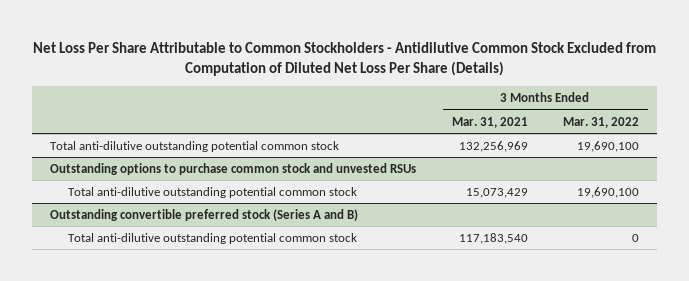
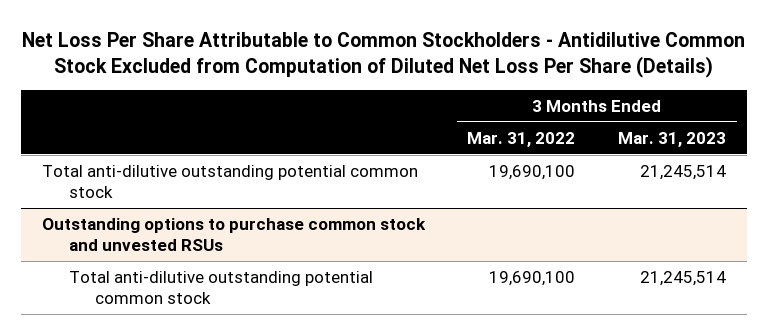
[451,116,528,128] Mar. 31, 2021 -> none
none -> [617,131,726,147] Mar. 31, 2023
[50,208,359,221] Outstanding convertible preferred stock (Series A and B) -> none
[68,232,358,244] Total anti-dilutive outstanding potential common stock -> none

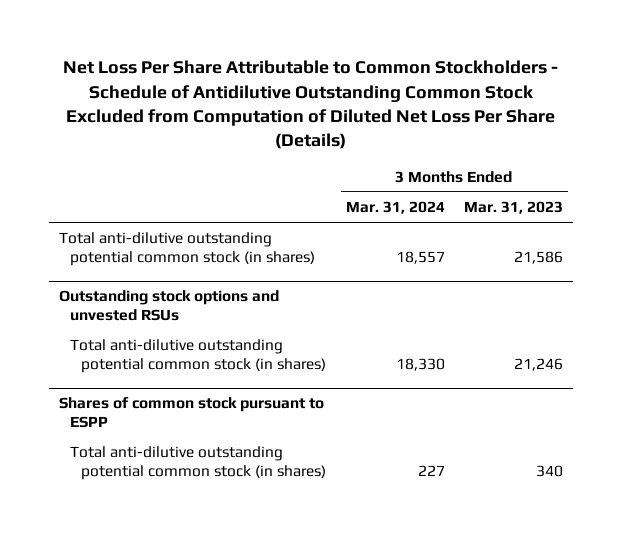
[21,32,745,79] Net Loss Per Share Attributable to Common Stockholders - Antidilutive Common Stock Excluded from Computation of Diluted Net Loss Per Share (Details) -> [62,60,558,150] Net Loss Per Share Attributable to Common Stockholders - Schedule of Antidilutive Outstanding Common Stock Excluded from Computation of Diluted Net Loss Per Share (Details)
[467,131,576,147] Mar. 31, 2022 -> none
none -> [345,201,445,215] Mar. 31, 2024
[42,164,419,198] Total anti-dilutive outstanding potential common stock -> [58,232,315,266] Total anti-dilutive outstanding potential common stock (in shares)
[639,164,726,180] 21,245,514 -> [514,250,564,264] 21,586
[42,217,427,251] Outstanding options to purchase common stock and unvested RSUs -> [58,290,279,322] Outstanding stock options and unvested RSUs
[68,270,373,304] Total anti-dilutive outstanding potential common stock -> [69,339,326,373] Total anti-dilutive outstanding potential common stock (in shares)
[639,270,726,286] 21,245,514 -> [514,357,564,371] 21,246
none -> [58,397,324,429] Shares of common stock pursuant to ESPP
none -> [69,446,326,480] Total anti-dilutive outstanding potential common stock (in shares)

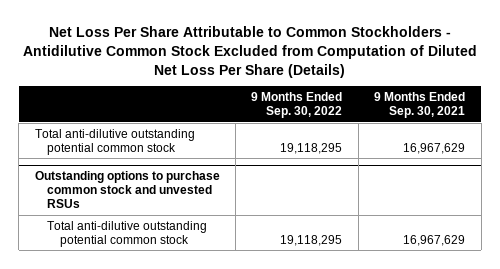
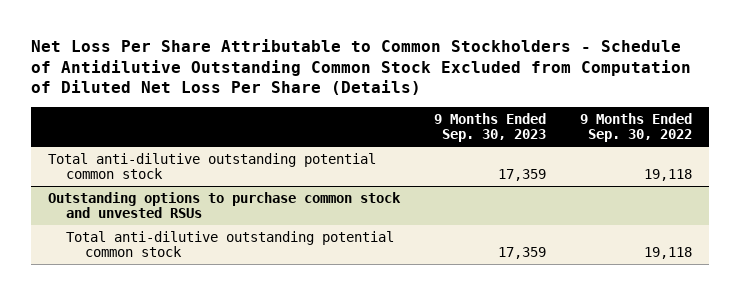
[22,26,477,78] Net Loss Per Share Attributable to Common Stockholders - Antidilutive Common Stock Excluded from Computation of Diluted Net Loss Per Share (Details) -> [30,38,691,96] Net Loss Per Share Attributable to Common Stockholders - Schedule of Antidilutive Outstanding Common Stock Excluded from Computation of Diluted Net Loss Per Share (Details)
[374,92,466,119] 9 Months Ended Sep. 30, 2021 -> none
none -> [433,112,546,143] 9 Months Ended Sep. 30, 2023
[280,142,343,154] 19,118,295 -> [643,169,692,182] 19,118
[280,234,343,246] 19,118,295 -> [643,247,692,260] 19,118

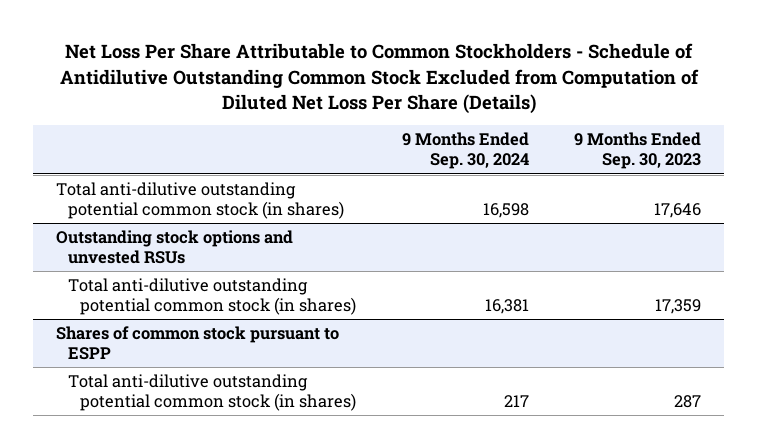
[579,112,692,143] 9 Months Ended Sep. 30, 2022 -> none
none -> [401,132,529,170] 9 Months Ended Sep. 30, 2024
[47,152,376,180] Total anti-dilutive outstanding potential common stock -> [55,182,345,220] Total anti-dilutive outstanding potential common stock (in shares)
[497,169,546,182] 17,359 -> [654,203,702,219] 17,646
[47,191,401,219] Outstanding options to purchase common stock and unvested RSUs -> [55,230,293,265] Outstanding stock options and unvested RSUs
[66,230,395,258] Total anti-dilutive outstanding potential common stock -> [68,278,357,316] Total anti-dilutive outstanding potential common stock (in shares)
none -> [55,326,339,361] Shares of common stock pursuant to ESPP
none -> [68,374,357,412] Total anti-dilutive outstanding potential common stock (in shares)

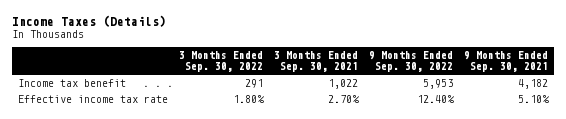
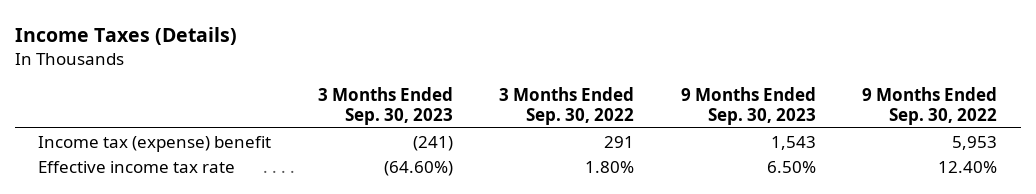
[273,50,358,73] 3 Months Ended Sep. 30, 2021 -> none
[464,50,549,73] 9 Months Ended Sep. 30, 2021 -> none
none -> [317,86,453,126] 3 Months Ended Sep. 30, 2023
none -> [680,86,816,126] 9 Months Ended Sep. 30, 2023
[17,79,126,88] Income tax benefit -> [38,135,272,152] Income tax (expense) benefit

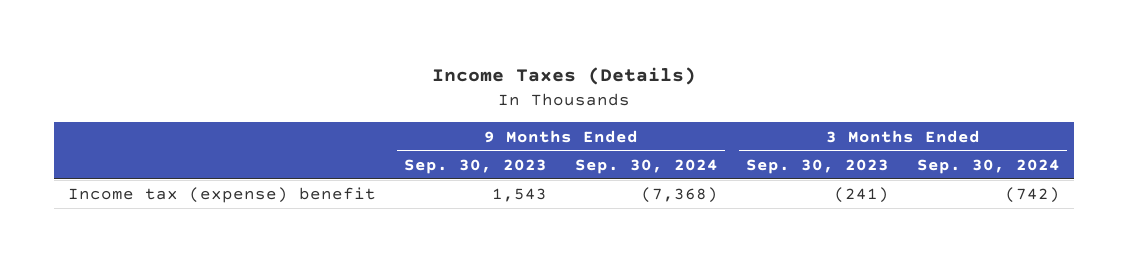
[499,86,635,126] 3 Months Ended Sep. 30, 2022 -> none
[862,86,998,126] 9 Months Ended Sep. 30, 2022 -> none
none -> [575,158,719,174] Sep. 30, 2024
none -> [917,158,1061,174] Sep. 30, 2024
[38,160,236,173] Effective income tax rate -> none

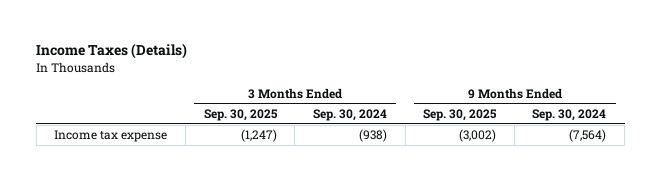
[404,158,548,174] Sep. 30, 2023 -> none
[746,158,890,174] Sep. 30, 2023 -> none
none -> [203,109,278,122] Sep. 30, 2025
none -> [423,109,498,122] Sep. 30, 2025
[68,187,377,204] Income tax (expense) benefit -> [54,130,168,143] Income tax expense
[641,187,719,204] (7,368) -> [569,129,607,143] (7,564)
[1005,187,1061,204] (742) -> [358,129,387,143] (938)

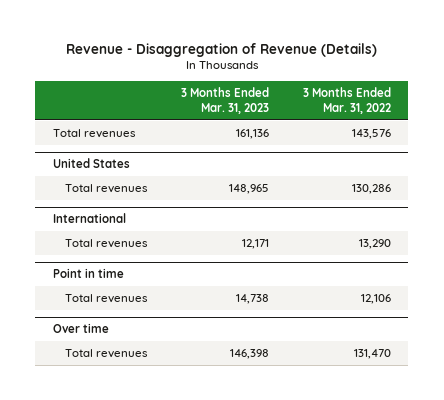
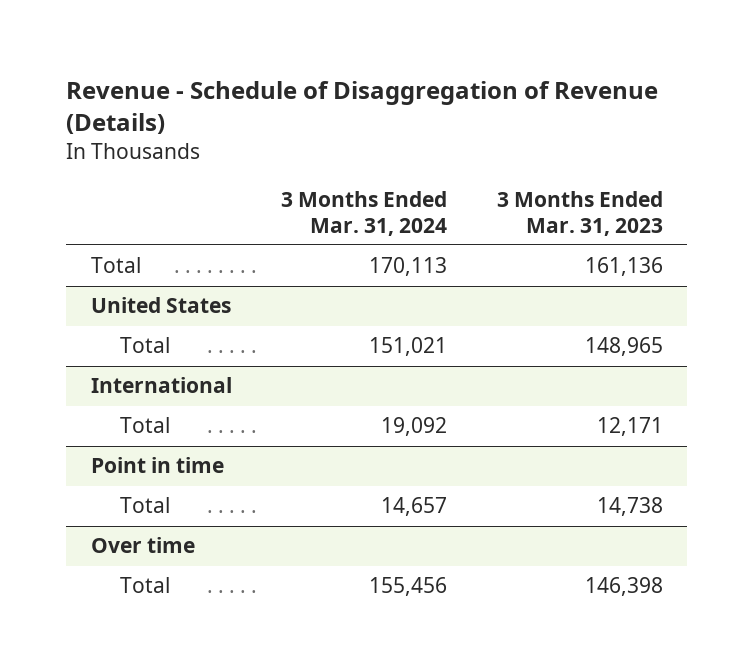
[65,42,377,57] Revenue - Disaggregation of Revenue (Details) -> [66,80,659,135] Revenue - Schedule of Disaggregation of Revenue (Details)
[303,86,392,115] 3 Months Ended Mar. 31, 2022 -> none
none -> [281,191,448,236] 3 Months Ended Mar. 31, 2024
[52,128,136,138] Total revenues -> [91,257,142,274] Total
[64,183,148,193] Total revenues -> [119,337,170,354] Total
[64,238,148,248] Total revenues -> [119,417,170,434] Total
[64,293,148,303] Total revenues -> [119,497,170,514] Total
[64,348,148,358] Total revenues -> [119,577,170,594] Total

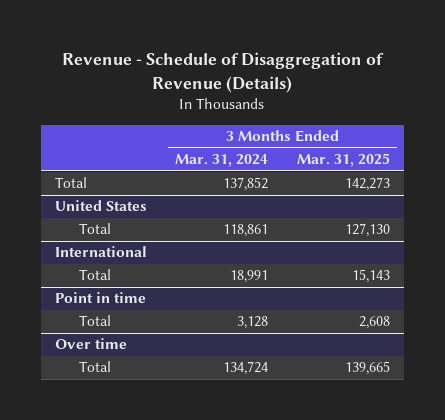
[496,191,663,236] 3 Months Ended Mar. 31, 2023 -> none
none -> [296,153,390,168] Mar. 31, 2025
[369,257,448,277] 170,113 -> [223,177,269,192] 137,852
[369,337,448,357] 151,021 -> [223,224,269,238] 118,861
[381,417,448,437] 19,092 -> [230,270,269,284] 18,991
[381,497,448,517] 14,657 -> [237,316,269,330] 3,128
[369,577,448,597] 155,456 -> [223,361,269,376] 134,724

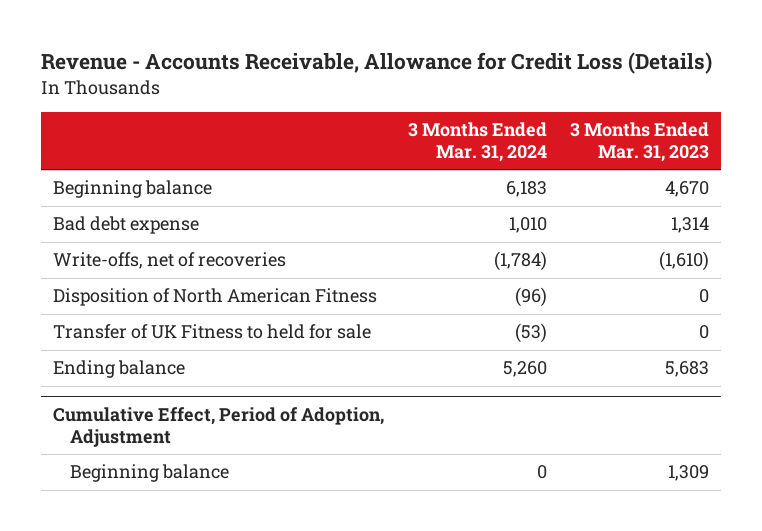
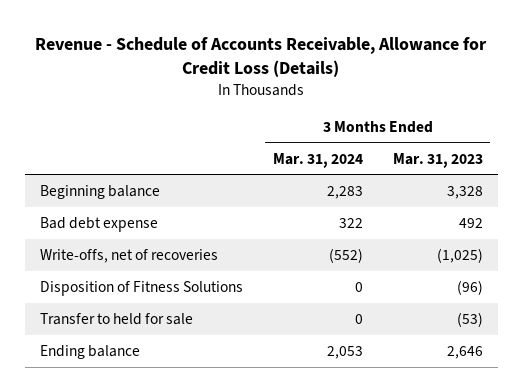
[41,52,713,75] Revenue - Accounts Receivable, Allowance for Credit Loss (Details) -> [35,36,488,77] Revenue - Schedule of Accounts Receivable, Allowance for Credit Loss (Details)
[53,407,385,447] Cumulative Effect, Period of Adoption, Adjustment -> none
[69,464,229,483] Beginning balance -> none
[505,181,547,198] 6,183 -> [326,186,363,200] 2,283
[665,181,710,198] 4,670 -> [446,186,483,200] 3,328
[508,217,547,234] 1,010 -> [338,218,363,229] 322
[671,217,710,234] 1,314 -> [458,218,483,229] 492
[493,251,547,272] (1,784) -> [328,248,363,264] (552)
[659,251,710,272] (1,610) -> [436,248,483,264] (1,025)
[53,288,378,307] Disposition of North American Fitness -> [40,281,244,297] Disposition of Fitness Solutions
[514,287,547,308] (96) -> [354,282,363,293] 0
[699,289,710,304] 0 -> [456,280,483,296] (96)
[53,324,372,340] Transfer of UK Fitness to held for sale -> [40,313,194,326] Transfer to held for sale
[514,323,547,344] (53) -> [354,314,363,325] 0
[699,325,710,340] 0 -> [456,312,483,328] (53)
[502,361,547,378] 5,260 -> [326,346,363,360] 2,053
[665,361,710,378] 5,683 -> [446,346,483,360] 2,646

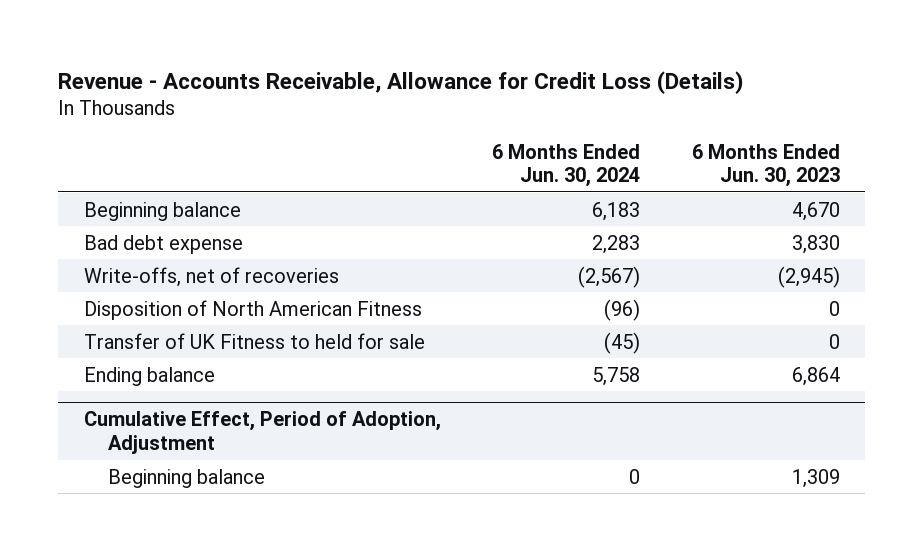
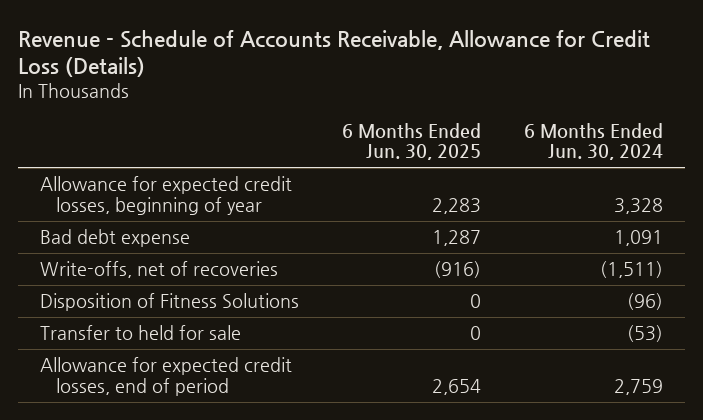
[57,70,743,94] Revenue - Accounts Receivable, Allowance for Credit Loss (Details) -> [18,29,651,78] Revenue - Schedule of Accounts Receivable, Allowance for Credit Loss (Details)
[691,143,840,188] 6 Months Ended Jun. 30, 2023 -> none
none -> [341,122,481,161] 6 Months Ended Jun. 30, 2025
[83,201,241,221] Beginning balance -> none
[83,366,215,386] Ending balance -> none
[83,411,441,454] Cumulative Effect, Period of Adoption, Adjustment -> none
[107,468,265,488] Beginning balance -> none
none -> [39,176,292,215] Allowance for expected credit losses, beginning of year
[592,234,641,254] 2,283 -> [614,230,664,247] 1,091
[578,265,641,288] (2,567) -> [600,261,664,279] (1,511)
[83,299,422,320] Disposition of North American Fitness -> [39,293,299,312] Disposition of Fitness Solutions
[83,332,425,349] Transfer of UK Fitness to held for sale -> [39,325,241,341] Transfer to held for sale
[604,331,641,354] (45) -> [627,325,664,343] (53)
none -> [39,357,292,396] Allowance for expected credit losses, end of period

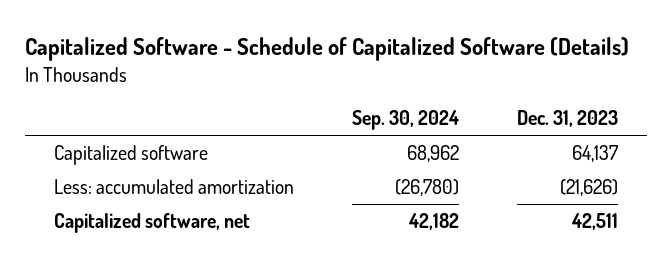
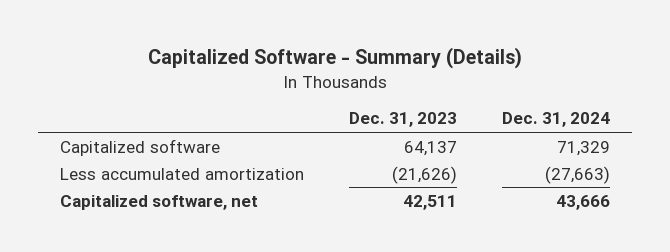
[24,37,629,62] Capitalized Software - Schedule of Capitalized Software (Details) -> [147,47,522,70] Capitalized Software - Summary (Details)
[352,110,460,131] Sep. 30, 2024 -> none
none -> [501,112,610,128] Dec. 31, 2024
[53,179,294,195] Less: accumulated amortization -> [60,167,305,180] Less accumulated amortization

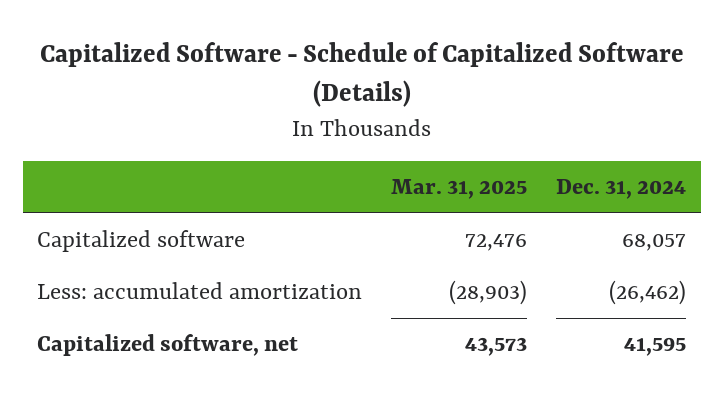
[147,47,522,70] Capitalized Software - Summary (Details) -> [39,42,684,108] Capitalized Software - Schedule of Capitalized Software (Details)
[348,112,457,128] Dec. 31, 2023 -> none
none -> [391,178,528,199] Mar. 31, 2025
[556,140,610,156] 71,329 -> [622,234,687,252] 68,057
[60,167,305,180] Less accumulated amortization -> [37,282,363,300] Less: accumulated amortization
[544,165,610,184] (27,663) -> [609,280,687,306] (26,462)
[555,194,610,210] 43,666 -> [624,337,687,357] 41,595

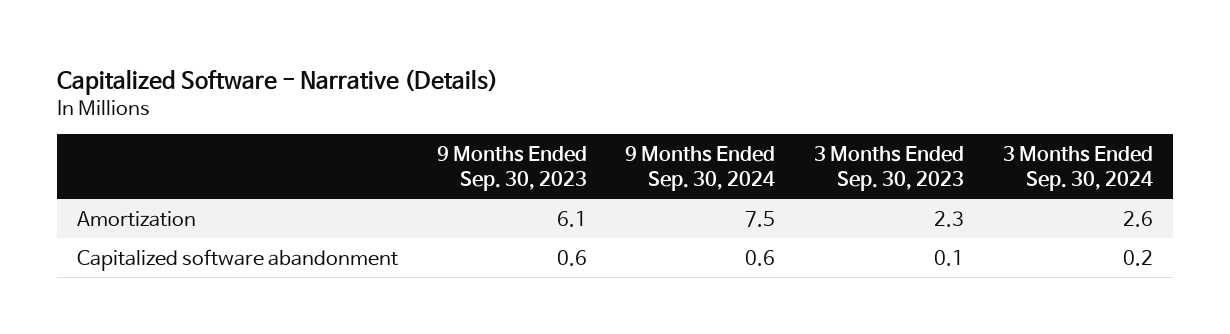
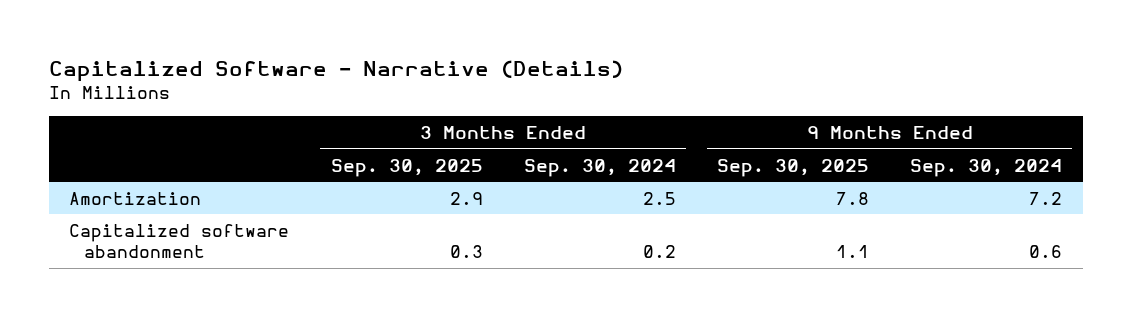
[436,146,587,192] 9 Months Ended Sep. 30, 2023 -> none
[814,146,965,192] 3 Months Ended Sep. 30, 2023 -> none
none -> [330,158,483,177] Sep. 30, 2025
none -> [716,158,869,177] Sep. 30, 2025
[745,210,776,227] 7.5 -> [1029,191,1063,205] 7.2
[1123,210,1154,227] 2.6 -> [642,191,676,205] 2.5

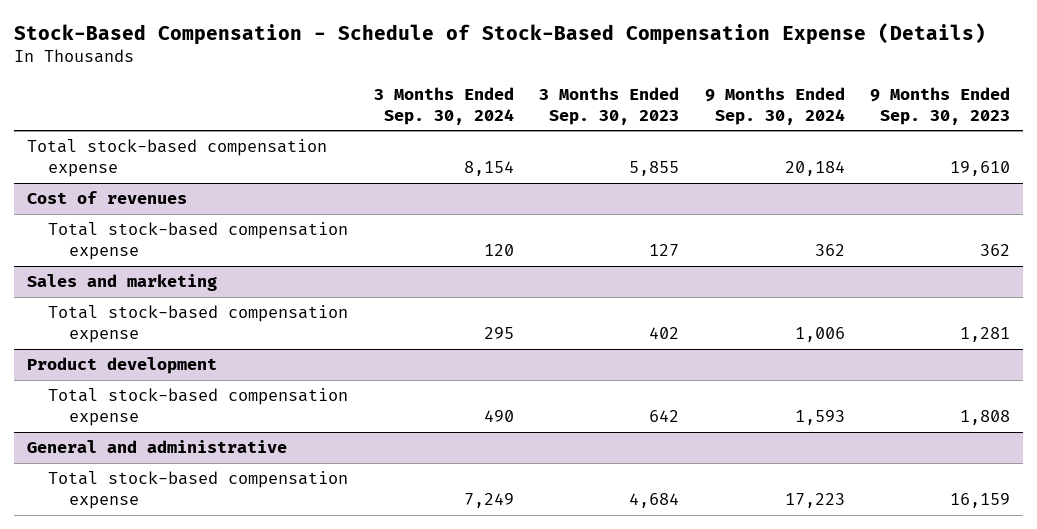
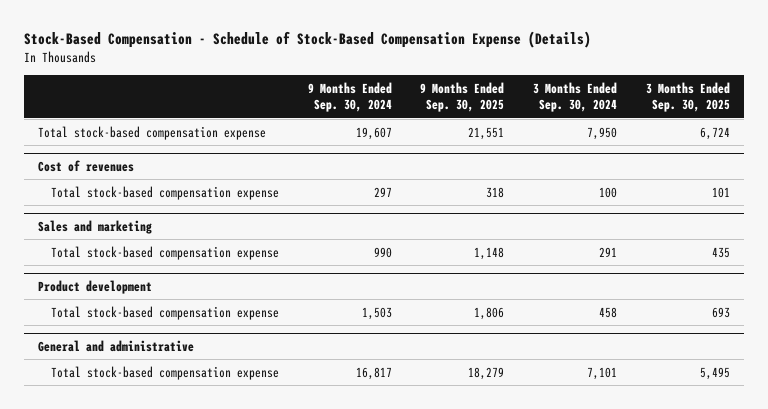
[539,86,680,125] 3 Months Ended Sep. 30, 2023 -> none
[870,86,1011,125] 9 Months Ended Sep. 30, 2023 -> none
none -> [420,81,505,113] 9 Months Ended Sep. 30, 2025
none -> [645,81,730,113] 3 Months Ended Sep. 30, 2025
[463,161,514,177] 8,154 -> [586,126,617,140] 7,950
[784,161,845,177] 20,184 -> [355,126,392,140] 19,607
[483,244,514,257] 120 -> [598,186,617,198] 100
[814,244,845,257] 362 -> [373,186,392,197] 297
[483,327,514,340] 295 -> [598,246,617,257] 291
[794,327,845,343] 1,006 -> [373,246,392,258] 990
[483,410,514,423] 490 -> [598,306,617,318] 458
[794,410,845,426] 1,593 -> [361,306,392,320] 1,503
[463,493,514,509] 7,249 -> [586,366,617,380] 7,101
[784,493,845,509] 17,223 -> [355,366,392,380] 16,817

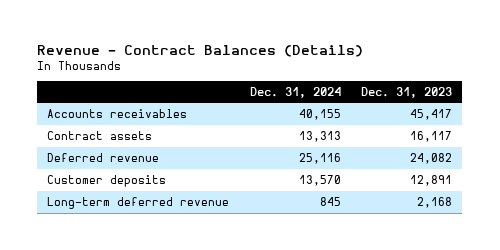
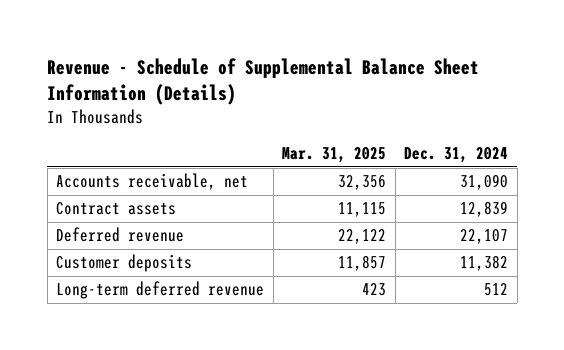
[37,44,364,57] Revenue - Contract Balances (Details) -> [47,57,480,105] Revenue - Schedule of Supplemental Balance Sheet Information (Details)
[361,86,453,98] Dec. 31, 2023 -> none
none -> [282,147,387,164] Mar. 31, 2025
[47,109,188,119] Accounts receivables -> [56,173,249,191] Accounts receivable, net
[298,109,341,121] 40,155 -> [460,174,509,191] 31,090
[298,131,341,143] 13,313 -> [460,201,509,218] 12,839
[298,153,341,165] 25,116 -> [460,229,509,245] 22,107
[298,175,341,187] 13,570 -> [460,255,509,272] 11,382
[319,197,341,207] 845 -> [484,283,509,297] 512

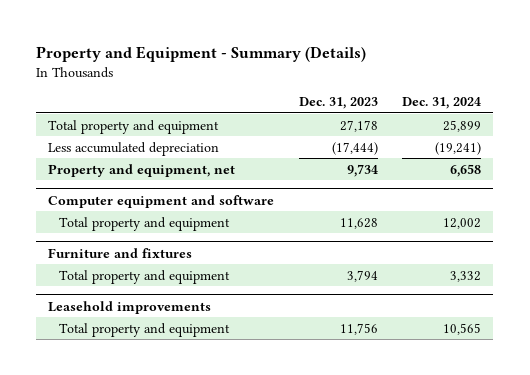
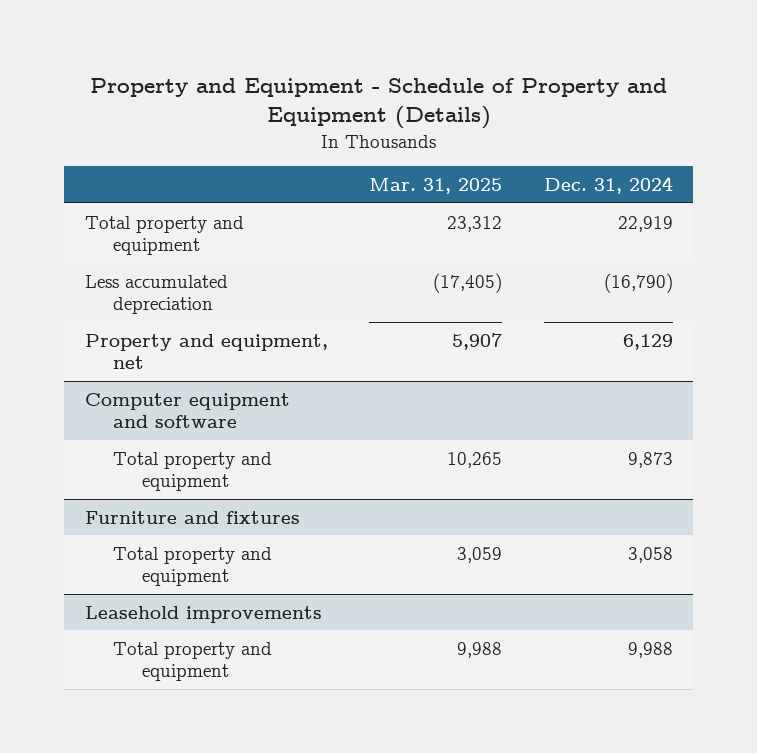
[36,45,367,62] Property and Equipment - Summary (Details) -> [89,78,667,130] Property and Equipment - Schedule of Property and Equipment (Details)
[298,97,378,110] Dec. 31, 2023 -> none
none -> [369,177,503,194] Mar. 31, 2025
[443,119,482,132] 25,899 -> [617,215,673,232] 22,919
[435,141,482,155] (19,241) -> [603,272,673,293] (16,790)
[450,163,482,177] 6,658 -> [622,333,673,350] 6,129
[443,217,482,229] 12,002 -> [627,451,673,468] 9,873
[450,270,482,282] 3,332 -> [627,546,673,563] 3,058
[443,322,482,335] 10,565 -> [627,641,673,658] 9,988

